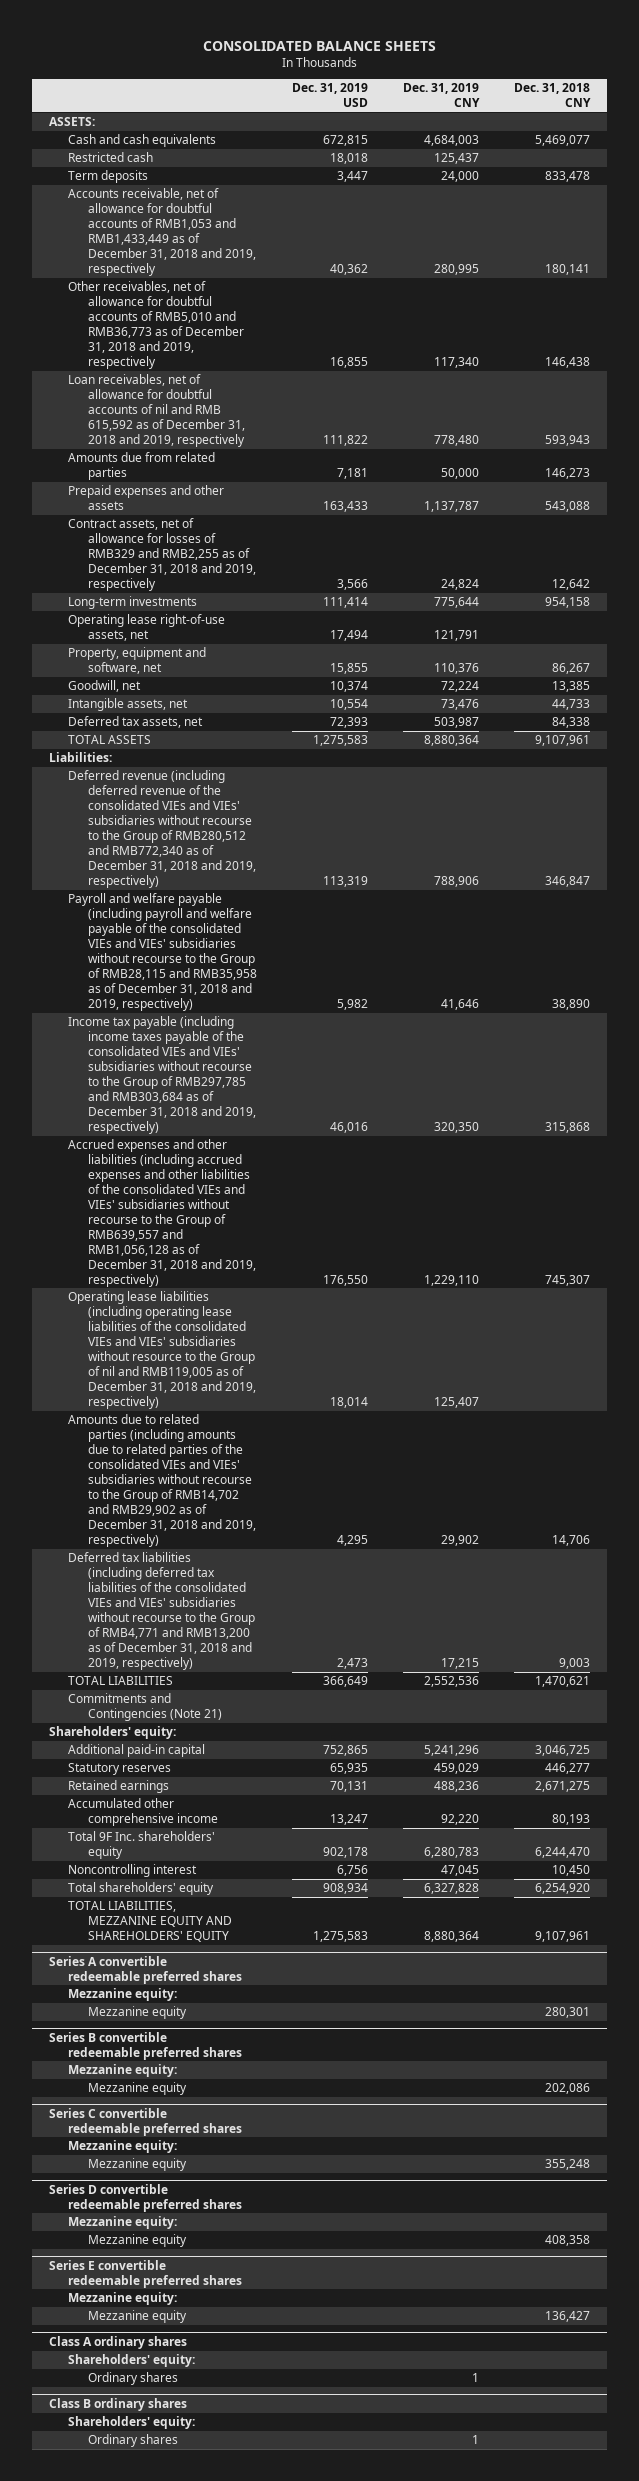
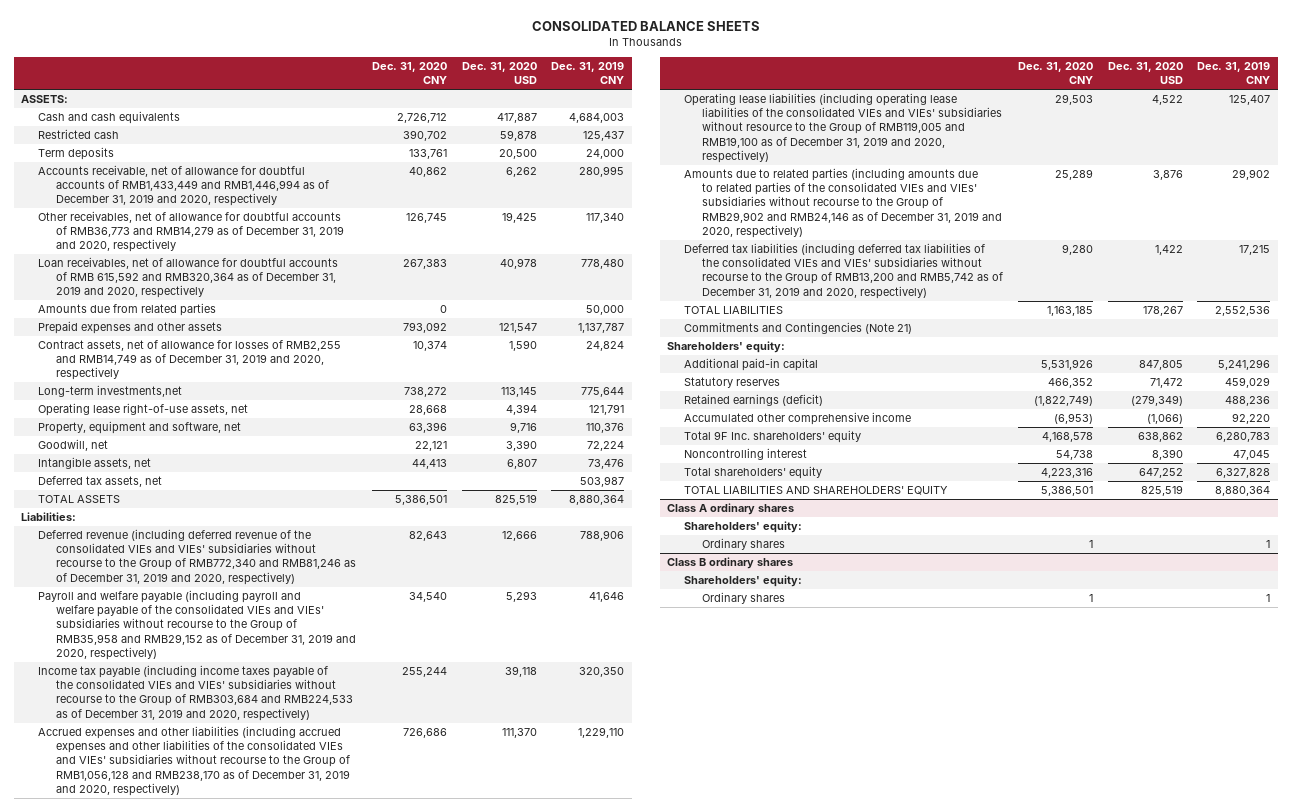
[291,83,368,108] Dec. 31, 2019 USD -> none
[513,83,591,108] Dec. 31, 2018 CNY -> none
none -> [371,62,447,85] Dec. 31, 2020 CNY
none -> [461,62,537,85] Dec. 31, 2020 USD
[68,188,256,277] Accounts receivable, net of allowance for doubtful accounts of RMB1,053 and RMB1,433,449 as of December 31, 2018 and 2019, respectively -> [38,165,329,207] Accounts receivable, net of allowance for doubtful accounts of RMB1,433,449 and RMB1,446,994 as of December 31, 2019 and 2020, respectively
[68,281,244,370] Other receivables, net of allowance for doubtful accounts of RMB5,010 and RMB36,773 as of December 31, 2018 and 2019, respectively -> [38,211,344,253] Other receivables, net of allowance for doubtful accounts of RMB36,773 and RMB14,279 as of December 31, 2019 and 2020, respectively
[68,374,245,448] Loan receivables, net of allowance for doubtful accounts of nil and RMB 615,592 as of December 31, 2018 and 2019, respectively -> [38,257,339,299] Loan receivables, net of allowance for doubtful accounts of RMB 615,592 and RMB320,364 as of December 31, 2019 and 2020, respectively
[68,518,256,592] Contract assets, net of allowance for losses of RMB329 and RMB2,255 as of December 31, 2018 and 2019, respectively -> [38,340,342,381] Contract assets, net of allowance for losses of RMB2,255 and RMB14,749 as of December 31, 2019 and 2020, respectively
[68,596,198,610] Long-term investments -> [38,385,183,398] Long-term investments,net
[68,770,256,888] Deferred revenue (including deferred revenue of the consolidated VIEs and VIEs' subsidiaries without recourse to the Group of RMB280,512 and RMB772,340 as of December 31, 2018 and 2019, respectively) -> [38,529,356,585] Deferred revenue (including deferred revenue of the consolidated VIEs and VIEs' subsidiaries without recourse to the Group of RMB772,340 and RMB81,246 as of December 31, 2019 and 2020, respectively)
[68,893,257,1011] Payroll and welfare payable (including payroll and welfare payable of the consolidated VIEs and VIEs' subsidiaries without recourse to the Group of RMB28,115 and RMB35,958 as of December 31, 2018 and 2019, respectively) -> [38,590,356,660] Payroll and welfare payable (including payroll and welfare payable of the consolidated VIEs and VIEs' subsidiaries without recourse to the Group of RMB35,958 and RMB29,152 as of December 31, 2019 and 2020, respectively)
[68,1016,256,1134] Income tax payable (including income taxes payable of the consolidated VIEs and VIEs' subsidiaries without recourse to the Group of RMB297,785 and RMB303,684 as of December 31, 2018 and 2019, respectively) -> [38,665,353,721] Income tax payable (including income taxes payable of the consolidated VIEs and VIEs' subsidiaries without recourse to the Group of RMB303,684 and RMB224,533 as of December 31, 2019 and 2020, respectively)
[68,1139,256,1287] Accrued expenses and other liabilities (including accrued expenses and other liabilities of the consolidated VIEs and VIEs' subsidiaries without recourse to the Group of RMB639,557 and RMB1,056,128 as of December 31, 2018 and 2019, respectively) -> [38,726,350,796] Accrued expenses and other liabilities (including accrued expenses and other liabilities of the consolidated VIEs and VIEs' subsidiaries without recourse to the Group of RMB1,056,128 and RMB238,170 as of December 31, 2019 and 2020, respectively)
[68,1291,256,1409] Operating lease liabilities (including operating lease liabilities of the consolidated VIEs and VIEs' subsidiaries without resource to the Group of nil and RMB119,005 as of December 31, 2018 and 2019, respectively) -> [684,93,1002,163] Operating lease liabilities (including operating lease liabilities of the consolidated VIEs and VIEs' subsidiaries without resource to the Group of RMB119,005 and RMB19,100 as of December 31, 2019 and 2020, respectively)
[68,1414,256,1547] Amounts due to related parties (including amounts due to related parties of the consolidated VIEs and VIEs' subsidiaries without recourse to the Group of RMB14,702 and RMB29,902 as of December 31, 2018 and 2019, respectively) -> [684,168,1002,238] Amounts due to related parties (including amounts due to related parties of the consolidated VIEs and VIEs' subsidiaries without recourse to the Group of RMB29,902 and RMB24,146 as of December 31, 2019 and 2020, respectively)
[68,1552,255,1670] Deferred tax liabilities (including deferred tax liabilities of the consolidated VIEs and VIEs' subsidiaries without recourse to the Group of RMB4,771 and RMB13,200 as of December 31, 2018 and 2019, respectively) -> [684,243,1003,299] Deferred tax liabilities (including deferred tax liabilities of the consolidated VIEs and VIEs' subsidiaries without recourse to the Group of RMB13,200 and RMB5,742 as of December 31, 2019 and 2020, respectively)
[68,1780,170,1794] Retained earnings -> [684,394,824,407] Retained earnings (deficit)
[49,1955,243,1984] Series A convertible redeemable preferred shares -> none
[68,1988,178,2002] Mezzanine equity: -> none
[87,2006,187,2020] Mezzanine equity -> none
[49,2031,243,2060] Series B convertible redeemable preferred shares -> none
[68,2064,178,2078] Mezzanine equity: -> none
[87,2082,187,2096] Mezzanine equity -> none
[49,2107,243,2136] Series C convertible redeemable preferred shares -> none
[68,2140,178,2154] Mezzanine equity: -> none
[87,2158,187,2172] Mezzanine equity -> none
[49,2183,243,2212] Series D convertible redeemable preferred shares -> none
[68,2216,178,2230] Mezzanine equity: -> none
[87,2234,187,2248] Mezzanine equity -> none
[49,2259,243,2288] Series E convertible redeemable preferred shares -> none
[68,2292,178,2306] Mezzanine equity: -> none
[87,2310,187,2324] Mezzanine equity -> none
[68,1901,232,1943] TOTAL LIABILITIES, MEZZANINE EQUITY AND SHAREHOLDERS' EQUITY -> [684,486,949,496] TOTAL LIABILITIES AND SHAREHOLDERS' EQUITY

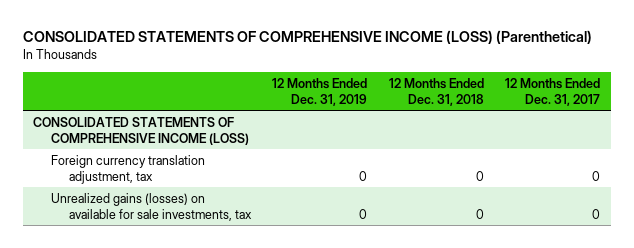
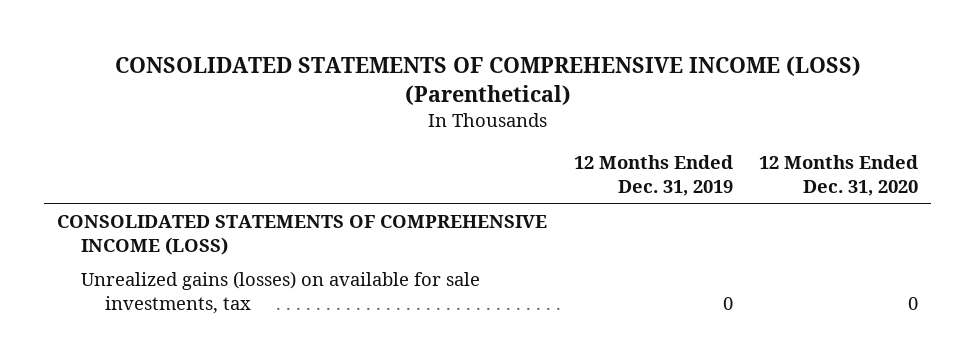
[388,77,484,106] 12 Months Ended Dec. 31, 2018 -> none
[505,77,601,106] 12 Months Ended Dec. 31, 2017 -> none
none -> [759,155,919,197] 12 Months Ended Dec. 31, 2020
[51,154,206,184] Foreign currency translation adjustment, tax -> none

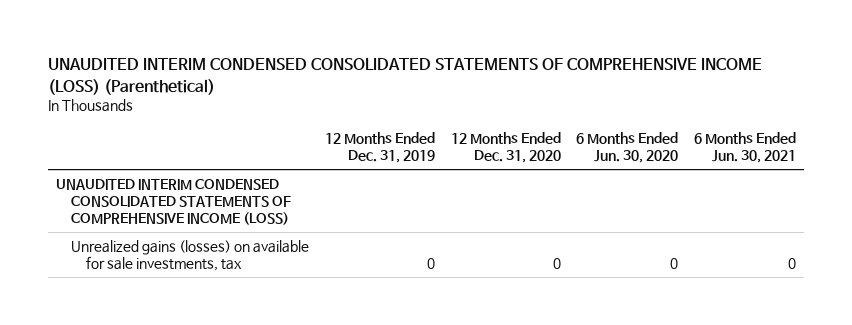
[114,55,861,105] CONSOLIDATED STATEMENTS OF COMPREHENSIVE INCOME (LOSS) (Parenthetical) -> [48,58,763,95] UNAUDITED INTERIM CONDENSED CONSOLIDATED STATEMENTS OF COMPREHENSIVE INCOME (LOSS) (Parenthetical)
none -> [576,132,679,164] 6 Months Ended Jun. 30, 2020
none -> [694,132,797,164] 6 Months Ended Jun. 30, 2021
[57,214,548,255] CONSOLIDATED STATEMENTS OF COMPREHENSIVE INCOME (LOSS) -> [56,179,292,226] UNAUDITED INTERIM CONDENSED CONSOLIDATED STATEMENTS OF COMPREHENSIVE INCOME (LOSS)

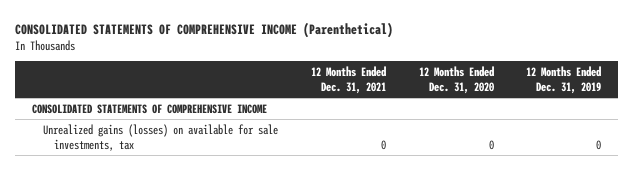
[48,58,763,95] UNAUDITED INTERIM CONDENSED CONSOLIDATED STATEMENTS OF COMPREHENSIVE INCOME (LOSS) (Parenthetical) -> [15,21,394,38] CONSOLIDATED STATEMENTS OF COMPREHENSIVE INCOME (Parenthetical)
[576,132,679,164] 6 Months Ended Jun. 30, 2020 -> none
[694,132,797,164] 6 Months Ended Jun. 30, 2021 -> none
none -> [310,65,386,95] 12 Months Ended Dec. 31, 2021
[56,179,292,226] UNAUDITED INTERIM CONDENSED CONSOLIDATED STATEMENTS OF COMPREHENSIVE INCOME (LOSS) -> [31,103,267,114] CONSOLIDATED STATEMENTS OF COMPREHENSIVE INCOME

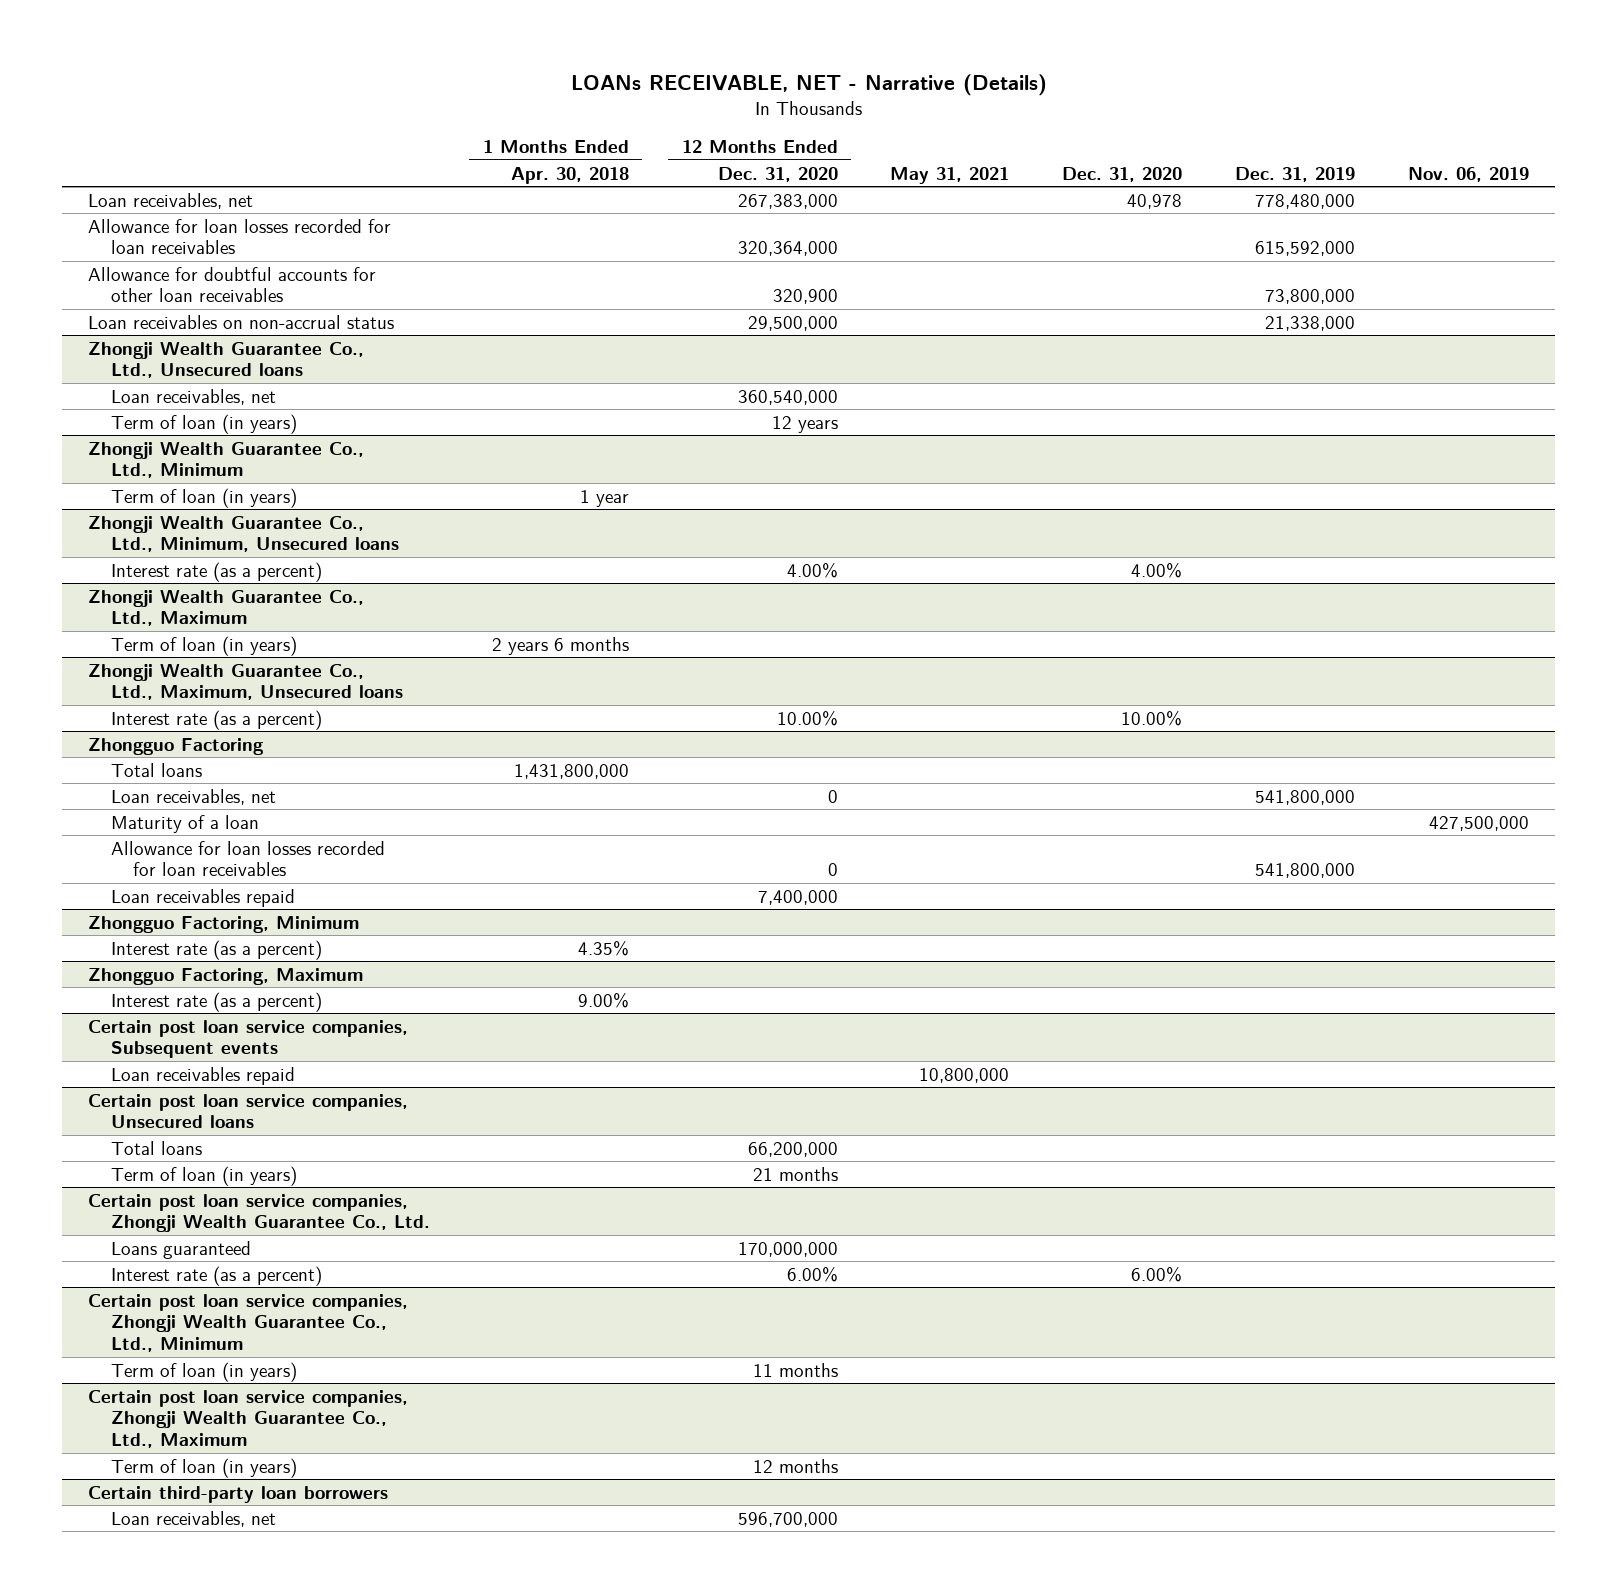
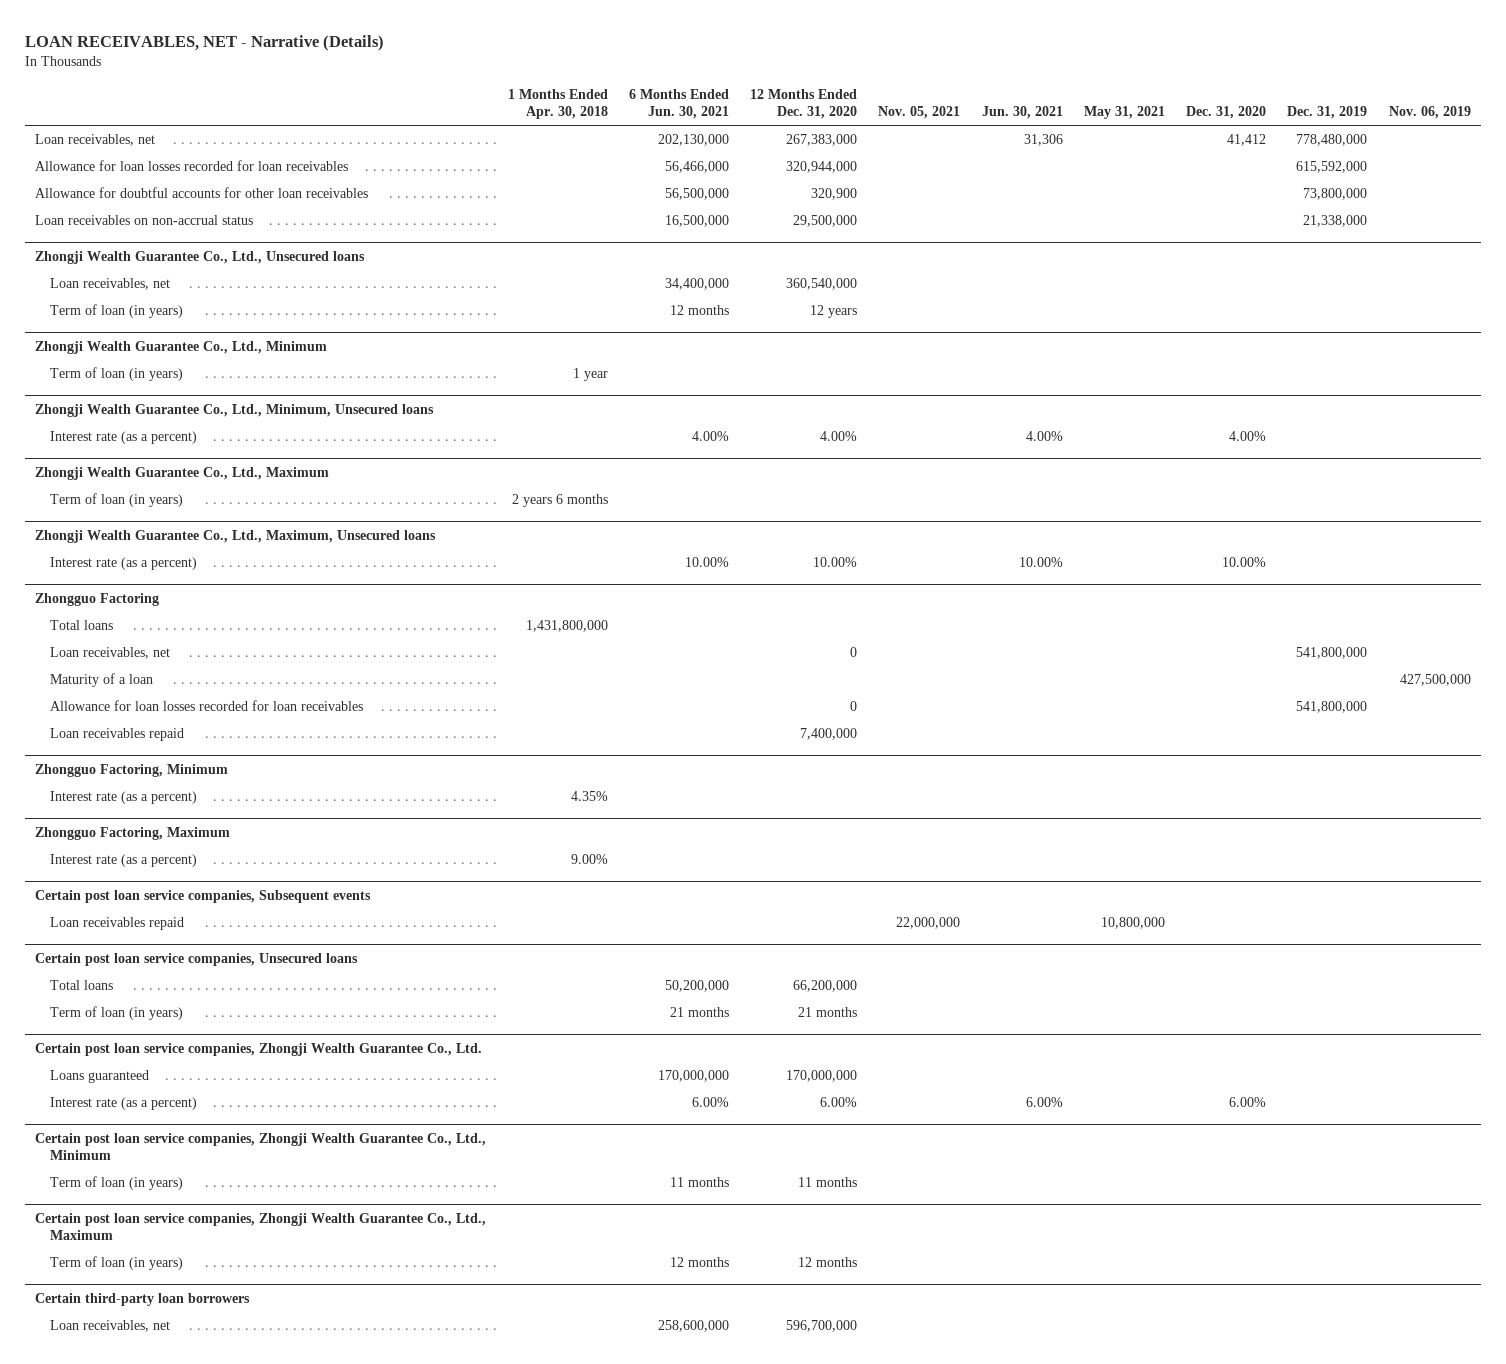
[570,74,1047,97] LOANs RECEIVABLE, NET - Narrative (Details) -> [24,34,384,51] LOAN RECEIVABLES, NET - Narrative (Details)
none -> [628,88,729,119] 6 Months Ended Jun. 30, 2021
none -> [878,105,961,119] Nov. 05, 2021
none -> [981,105,1063,119] Jun. 30, 2021
[1127,193,1183,209] 40,978 -> [1227,134,1267,147] 41,412
[737,241,838,257] 320,364,000 -> [786,161,858,174] 320,944,000

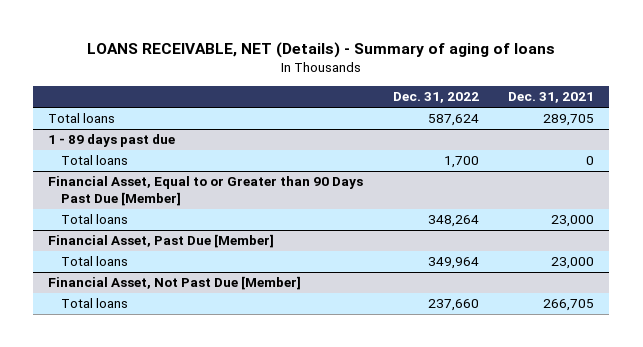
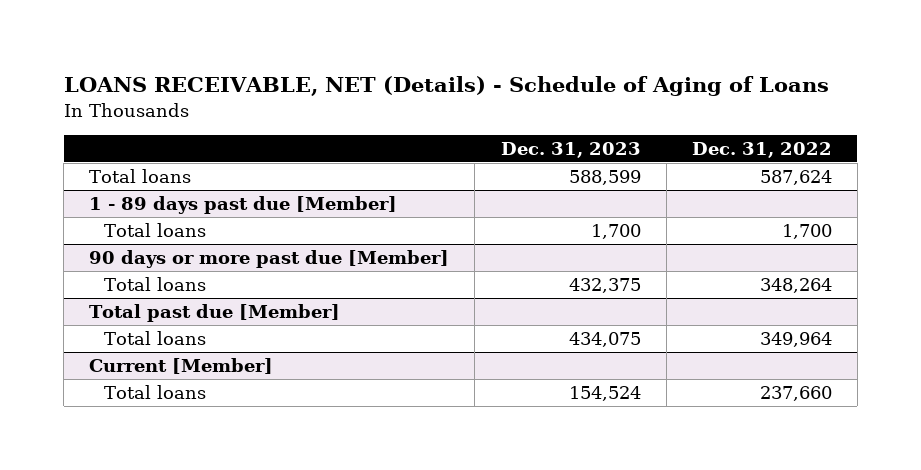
[87,42,556,59] LOANS RECEIVABLE, NET (Details) - Summary of aging of loans -> [63,76,829,97] LOANS RECEIVABLE, NET (Details) - Schedule of Aging of Loans
[508,92,595,104] Dec. 31, 2021 -> none
none -> [500,142,641,159] Dec. 31, 2023
[48,134,176,148] 1 - 89 days past due -> [89,196,398,215] 1 - 89 days past due [Member]
[48,176,364,207] Financial Asset, Equal to or Greater than 90 Days Past Due [Member] -> [89,250,450,269] 90 days or more past due [Member]
[48,234,275,249] Financial Asset, Past Due [Member] -> [89,304,341,323] Total past due [Member]
[48,276,302,291] Financial Asset, Not Past Due [Member] -> [89,358,274,375] Current [Member]

